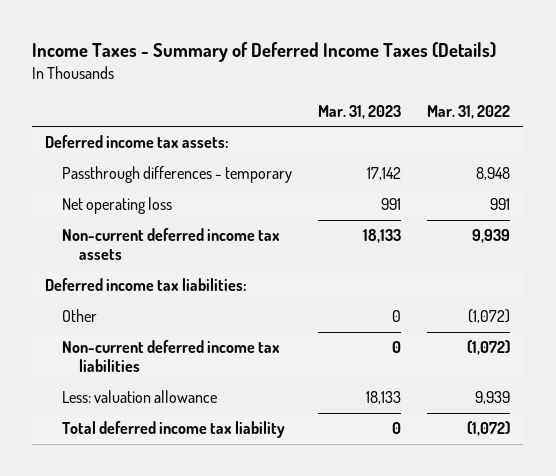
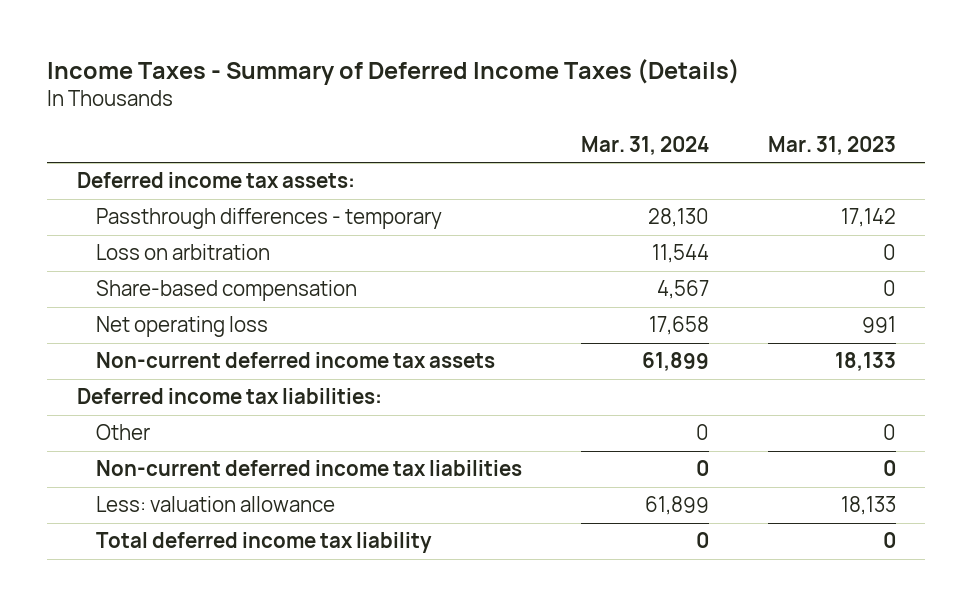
[427,104,511,119] Mar. 31, 2022 -> none
none -> [580,135,709,155] Mar. 31, 2024
none -> [96,244,271,261] Loss on arbitration
none -> [96,280,358,302] Share-based compensation

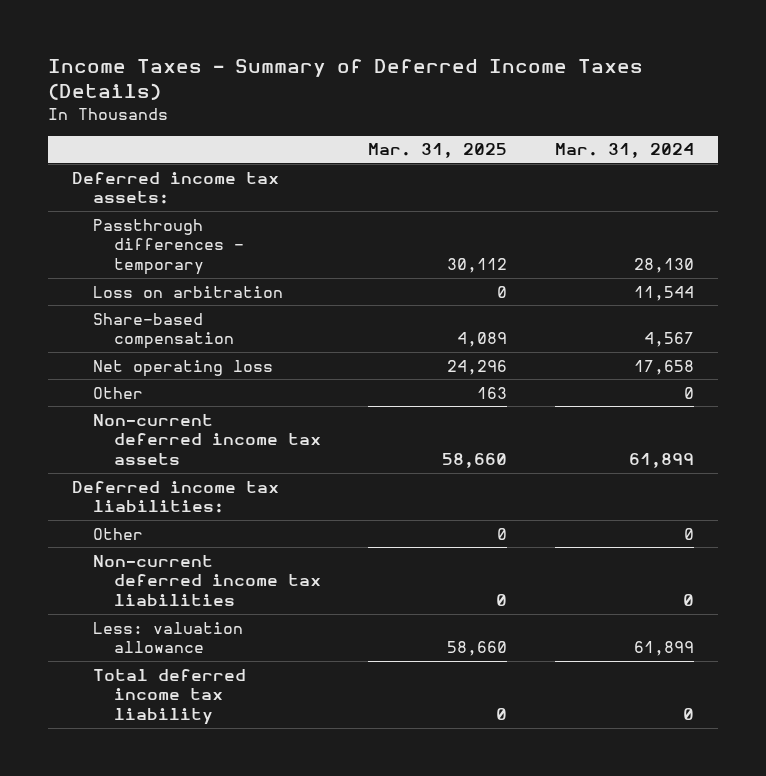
[767,135,896,155] Mar. 31, 2023 -> none
none -> [368,143,508,159] Mar. 31, 2025
none -> [92,386,143,399] Other

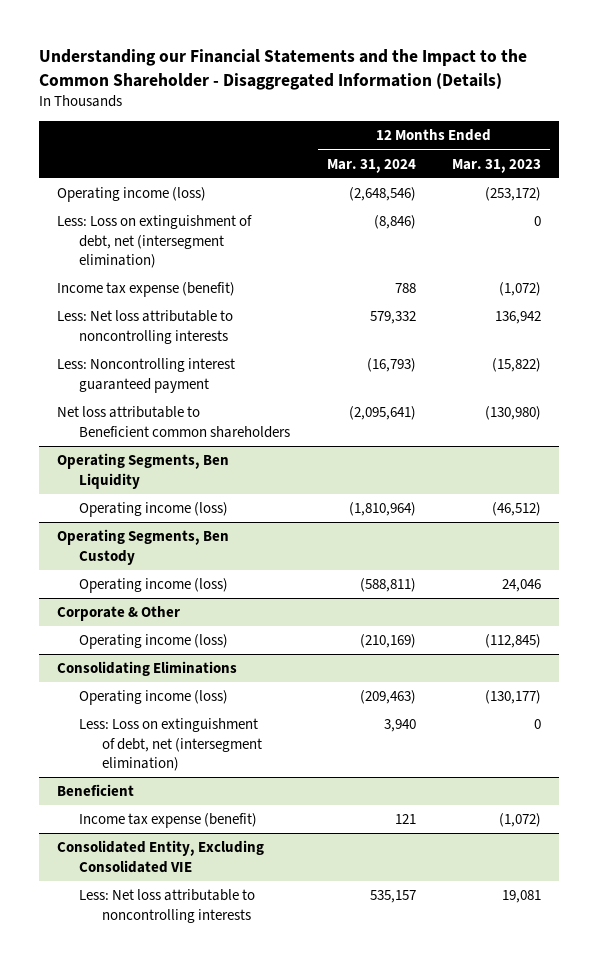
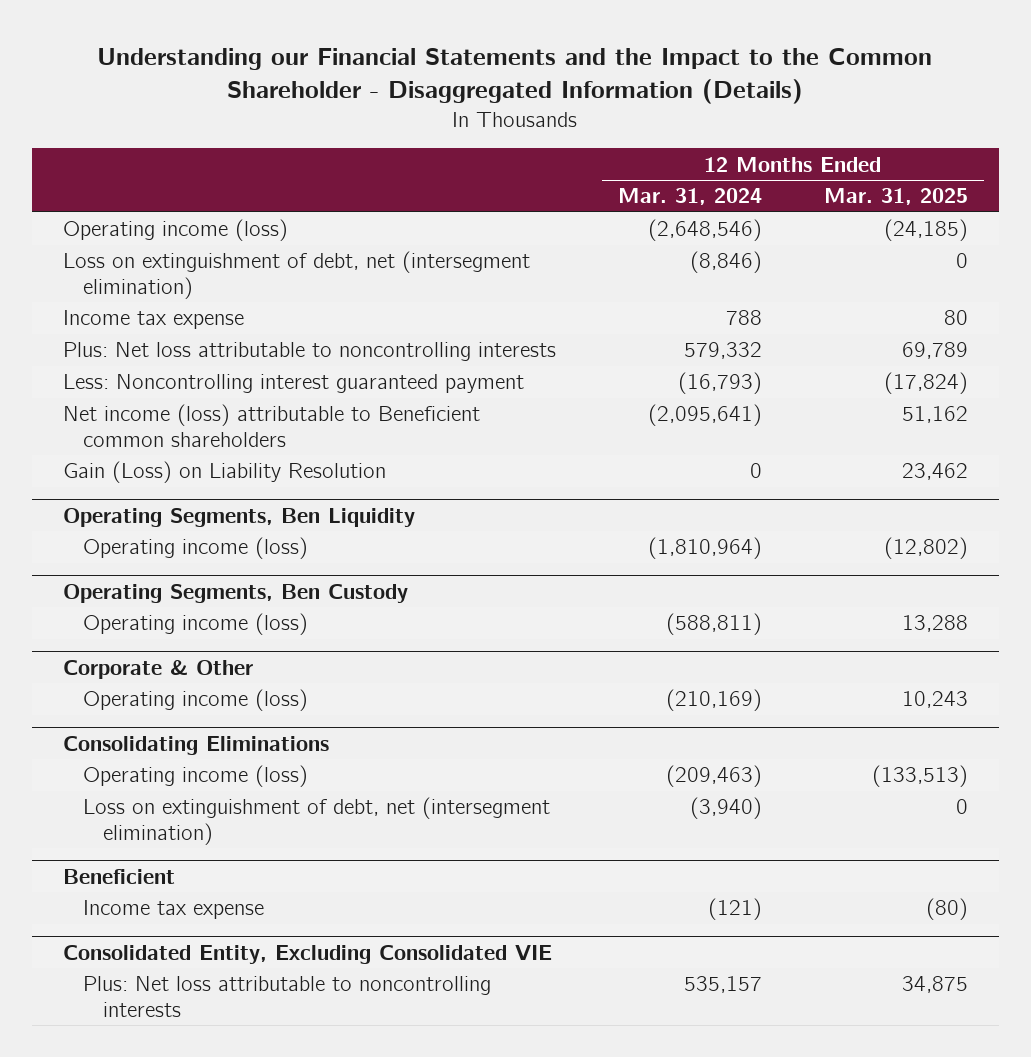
[451,158,541,173] Mar. 31, 2023 -> none
none -> [824,188,969,206] Mar. 31, 2025
[57,215,253,269] Less: Loss on extinguishment of debt, net (intersegment elimination) -> [62,251,530,299] Loss on extinguishment of debt, net (intersegment elimination)
[57,282,236,298] Income tax expense (benefit) -> [62,310,244,330] Income tax expense
[57,310,234,344] Less: Net loss attributable to noncontrolling interests -> [62,342,556,362] Plus: Net loss attributable to noncontrolling interests
[57,406,291,438] Net loss attributable to Beneficient common shareholders -> [62,404,480,447] Net income (loss) attributable to Beneficient common shareholders
none -> [62,461,386,484] Gain (Loss) on Liability Resolution
[79,718,262,772] Less: Loss on extinguishment of debt, net (intersegment elimination) -> [82,797,550,845] Loss on extinguishment of debt, net (intersegment elimination)
[383,719,416,733] 3,940 -> [689,797,762,820] (3,940)
[79,813,258,829] Income tax expense (benefit) -> [82,900,264,920] Income tax expense
[394,814,416,825] 121 -> [707,898,762,921] (121)
[79,889,256,923] Less: Net loss attributable to noncontrolling interests -> [82,976,491,1017] Plus: Net loss attributable to noncontrolling interests

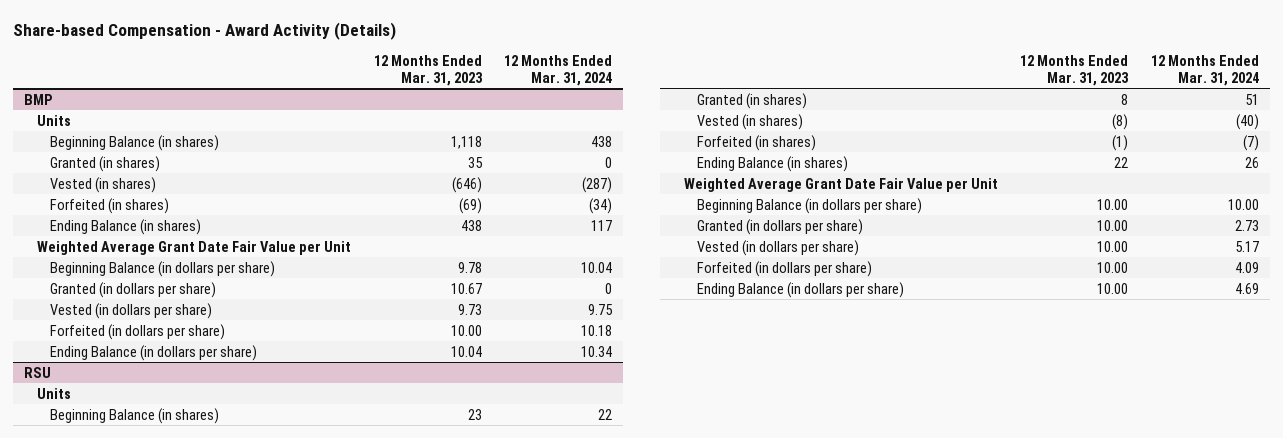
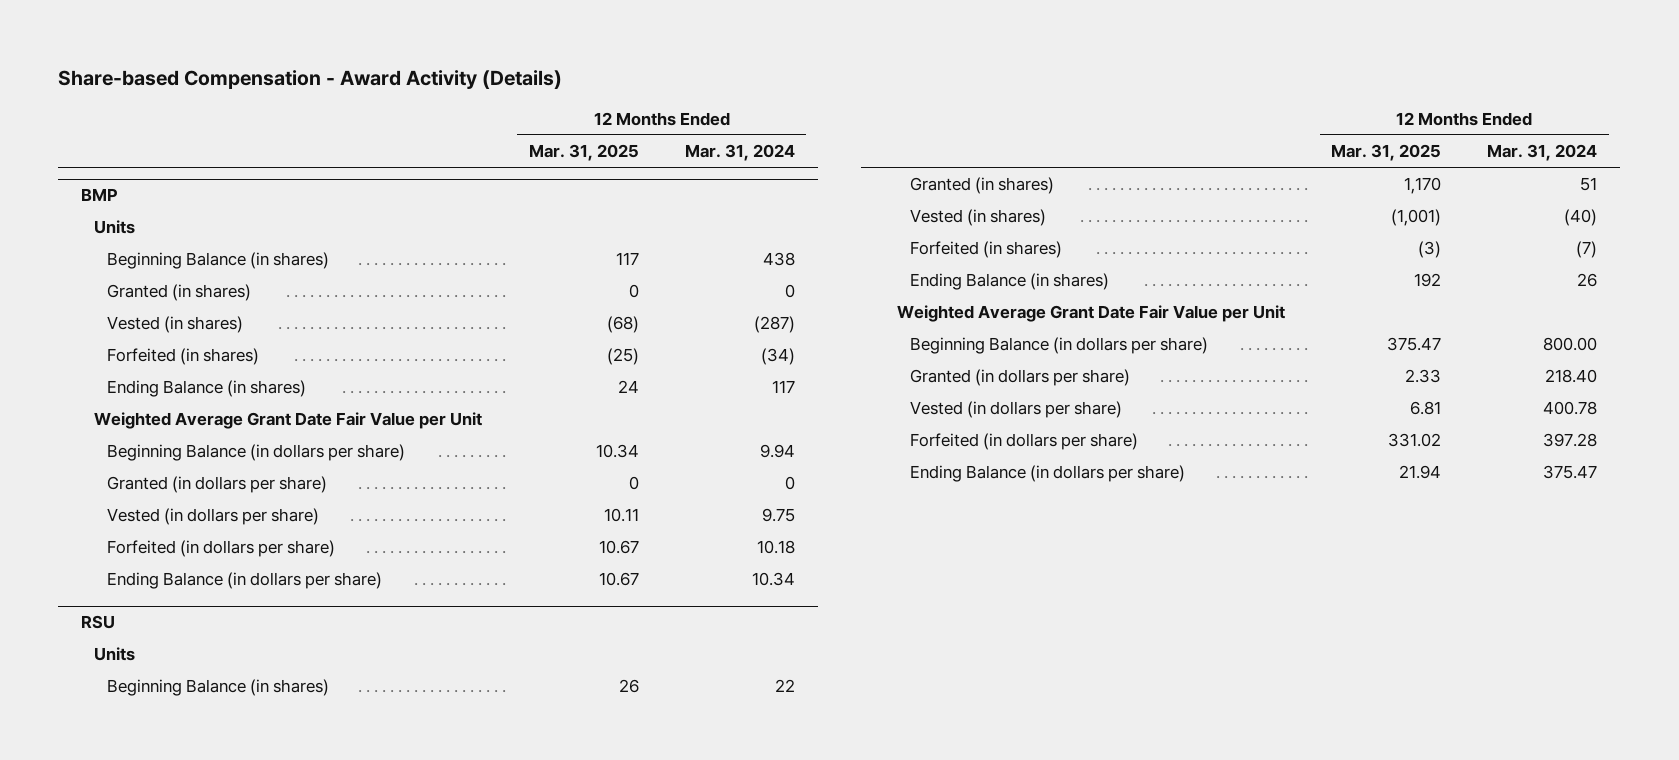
[373,54,483,86] 12 Months Ended Mar. 31, 2023 -> none
none -> [528,144,639,162] Mar. 31, 2025
[580,261,612,273] 10.04 -> [759,444,795,459] 9.94
[1227,198,1259,210] 10.00 -> [1543,337,1598,352] 800.00
[1234,219,1259,231] 2.73 -> [1545,369,1598,384] 218.40
[1234,240,1259,252] 5.17 -> [1543,401,1598,416] 400.78
[1234,261,1259,273] 4.09 -> [1543,433,1598,448] 397.28
[1234,282,1259,294] 4.69 -> [1543,465,1598,480] 375.47

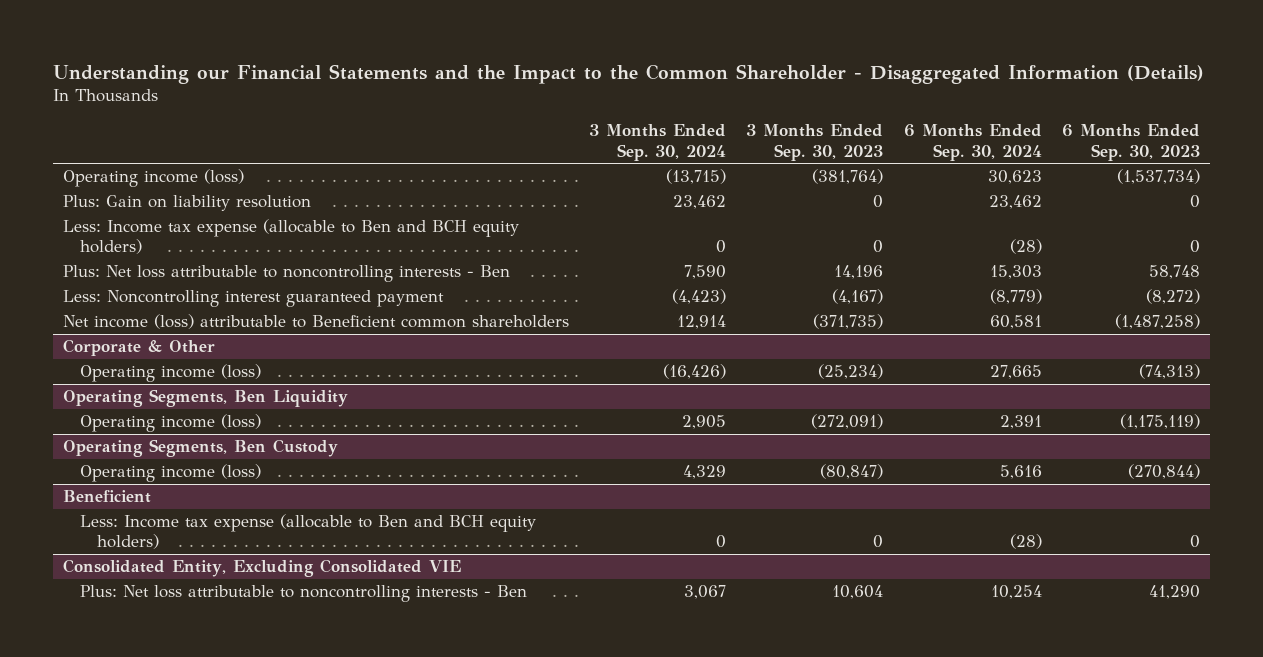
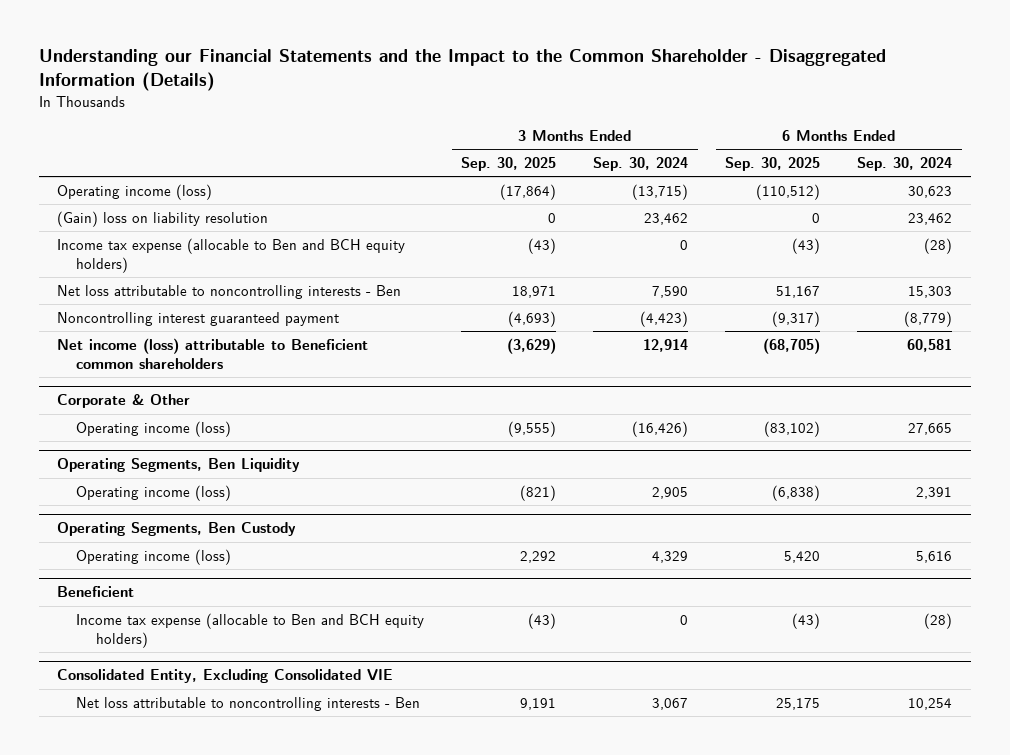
[746,124,884,161] 3 Months Ended Sep. 30, 2023 -> none
[1061,124,1200,161] 6 Months Ended Sep. 30, 2023 -> none
none -> [461,156,557,171] Sep. 30, 2025
none -> [725,156,821,171] Sep. 30, 2025
[62,195,311,212] Plus: Gain on liability resolution -> [57,210,269,227] (Gain) loss on liability resolution
[62,219,519,255] Less: Income tax expense (allocable to Ben and BCH equity holders) -> [57,237,406,273] Income tax expense (allocable to Ben and BCH equity holders)
[62,265,510,283] Plus: Net loss attributable to noncontrolling interests - Ben -> [57,284,402,299] Net loss attributable to noncontrolling interests - Ben
[62,290,444,308] Less: Noncontrolling interest guaranteed payment -> [57,311,340,326] Noncontrolling interest guaranteed payment
[79,514,536,550] Less: Income tax expense (allocable to Ben and BCH equity holders) -> [76,612,425,648] Income tax expense (allocable to Ben and BCH equity holders)
[79,585,527,603] Plus: Net loss attributable to noncontrolling interests - Ben -> [76,696,421,711] Net loss attributable to noncontrolling interests - Ben

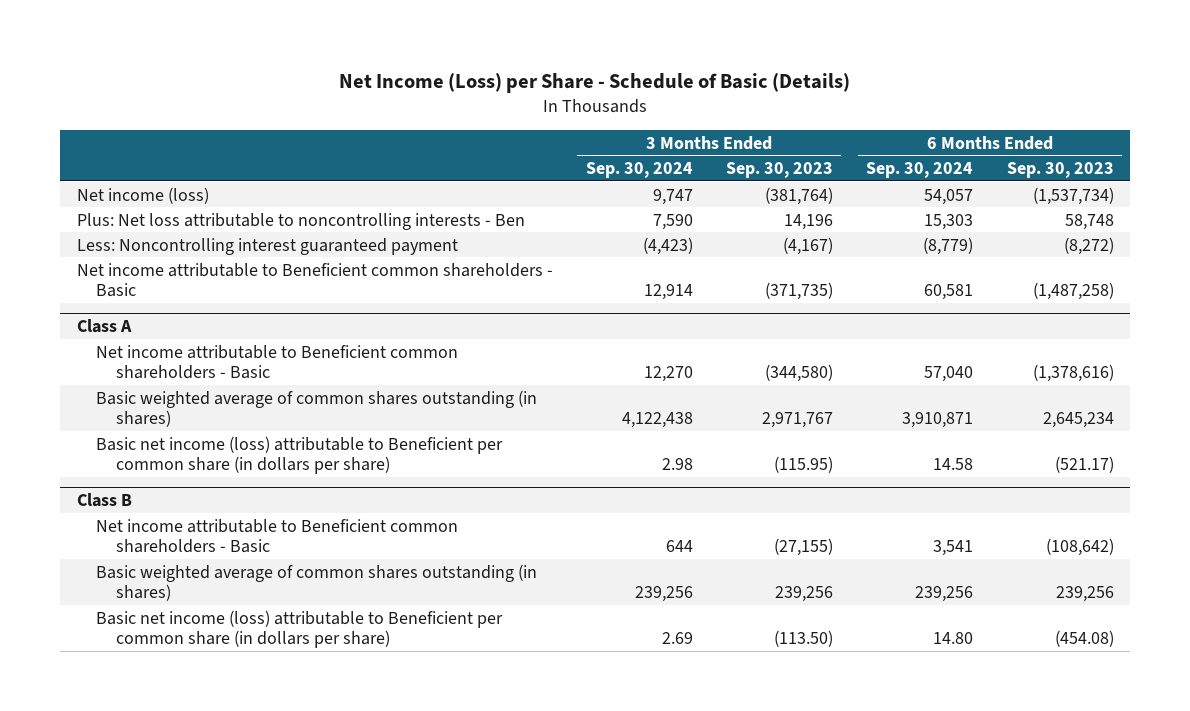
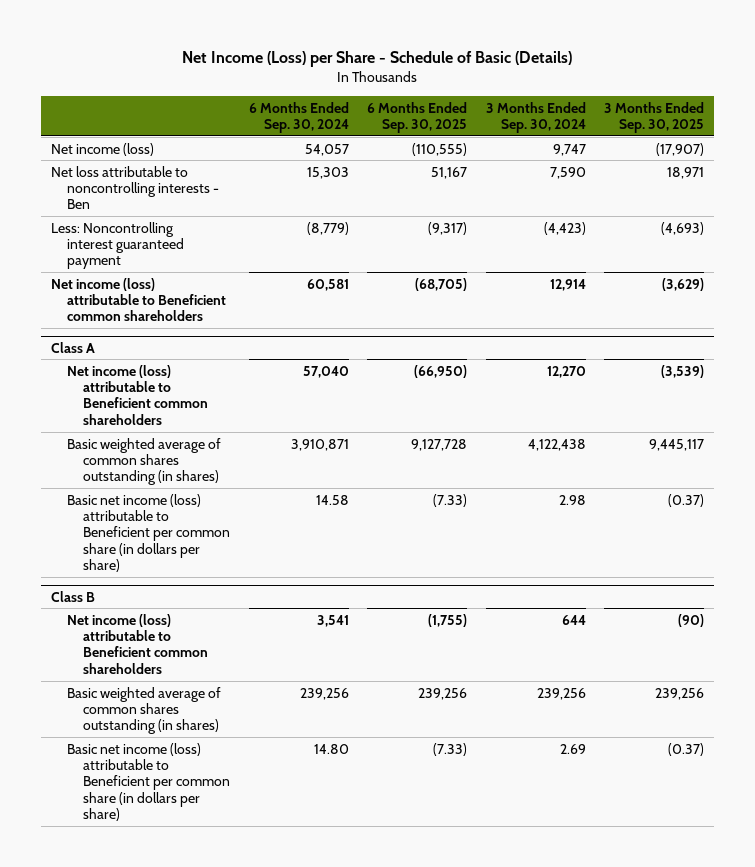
[726,162,834,179] Sep. 30, 2023 -> none
[1006,162,1114,179] Sep. 30, 2023 -> none
none -> [367,101,468,134] 6 Months Ended Sep. 30, 2025
none -> [604,101,705,134] 3 Months Ended Sep. 30, 2025
[76,212,525,230] Plus: Net loss attributable to noncontrolling interests - Ben -> [50,165,219,210] Net loss attributable to noncontrolling interests - Ben
[76,262,553,298] Net income attributable to Beneficient common shareholders - Basic -> [50,277,226,322] Net income (loss) attributable to Beneficient common shareholders
[96,344,459,380] Net income attributable to Beneficient common shareholders - Basic -> [66,364,208,425] Net income (loss) attributable to Beneficient common shareholders
[96,518,459,554] Net income attributable to Beneficient common shareholders - Basic -> [66,613,208,674] Net income (loss) attributable to Beneficient common shareholders

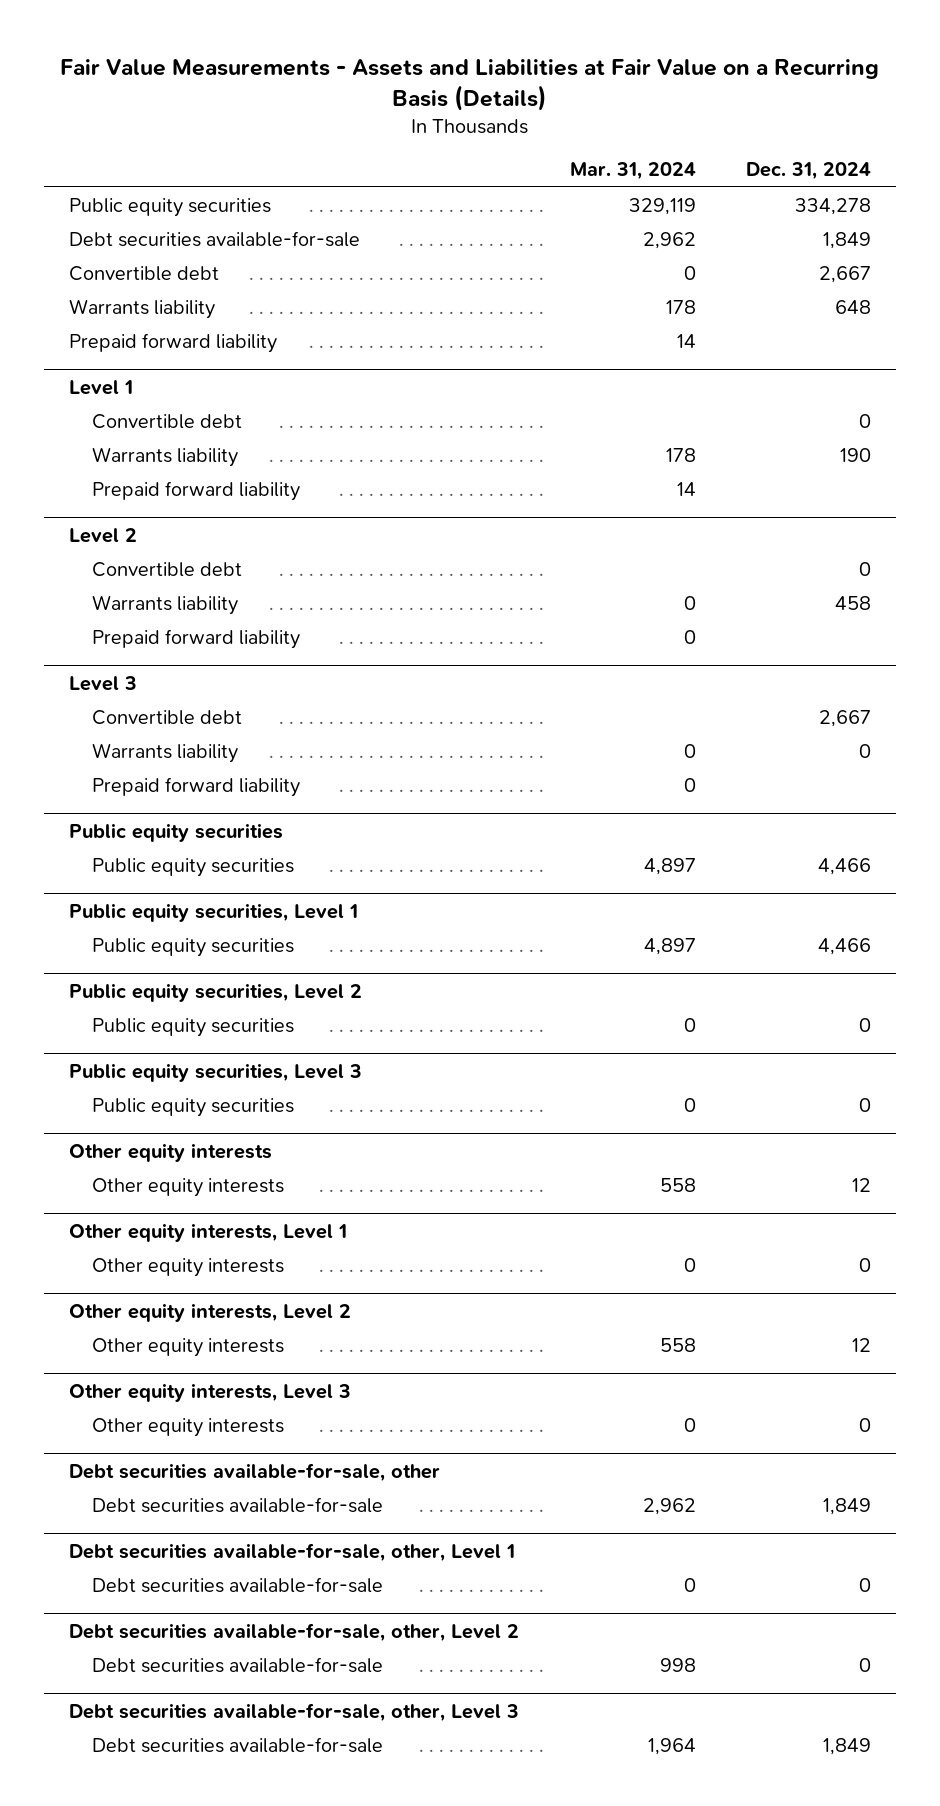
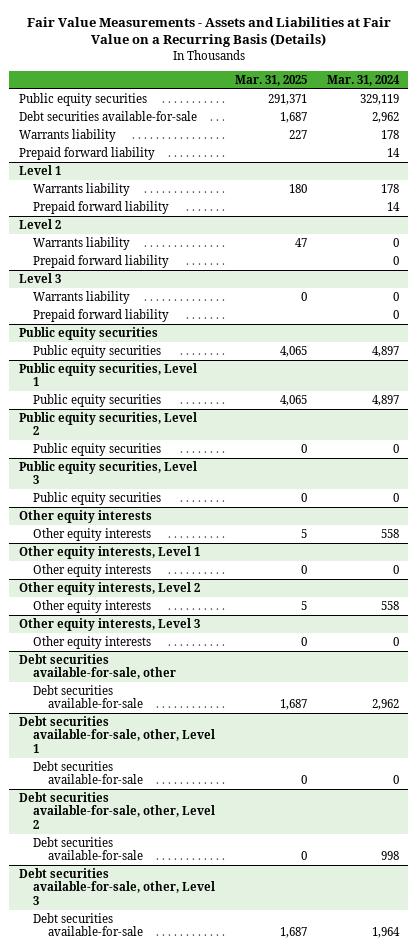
[746,162,872,181] Dec. 31, 2024 -> none
none -> [235,74,308,86] Mar. 31, 2025
[68,265,219,281] Convertible debt -> none
[91,413,242,429] Convertible debt -> none
[91,561,242,577] Convertible debt -> none
[91,709,242,725] Convertible debt -> none

